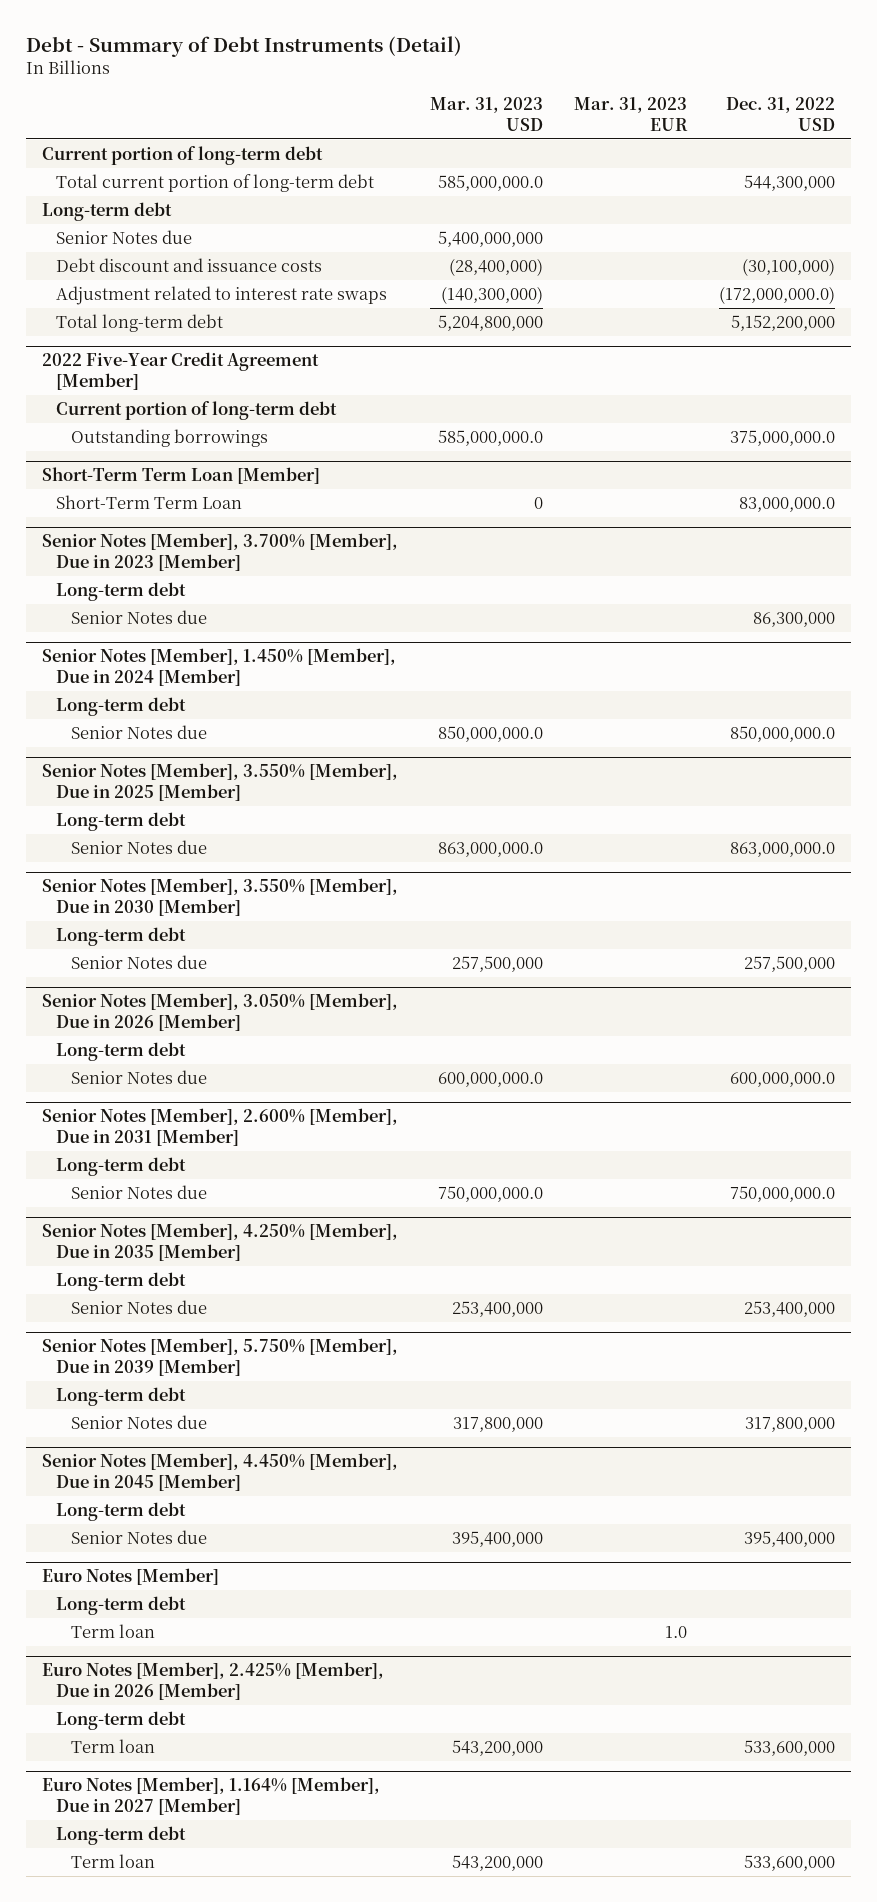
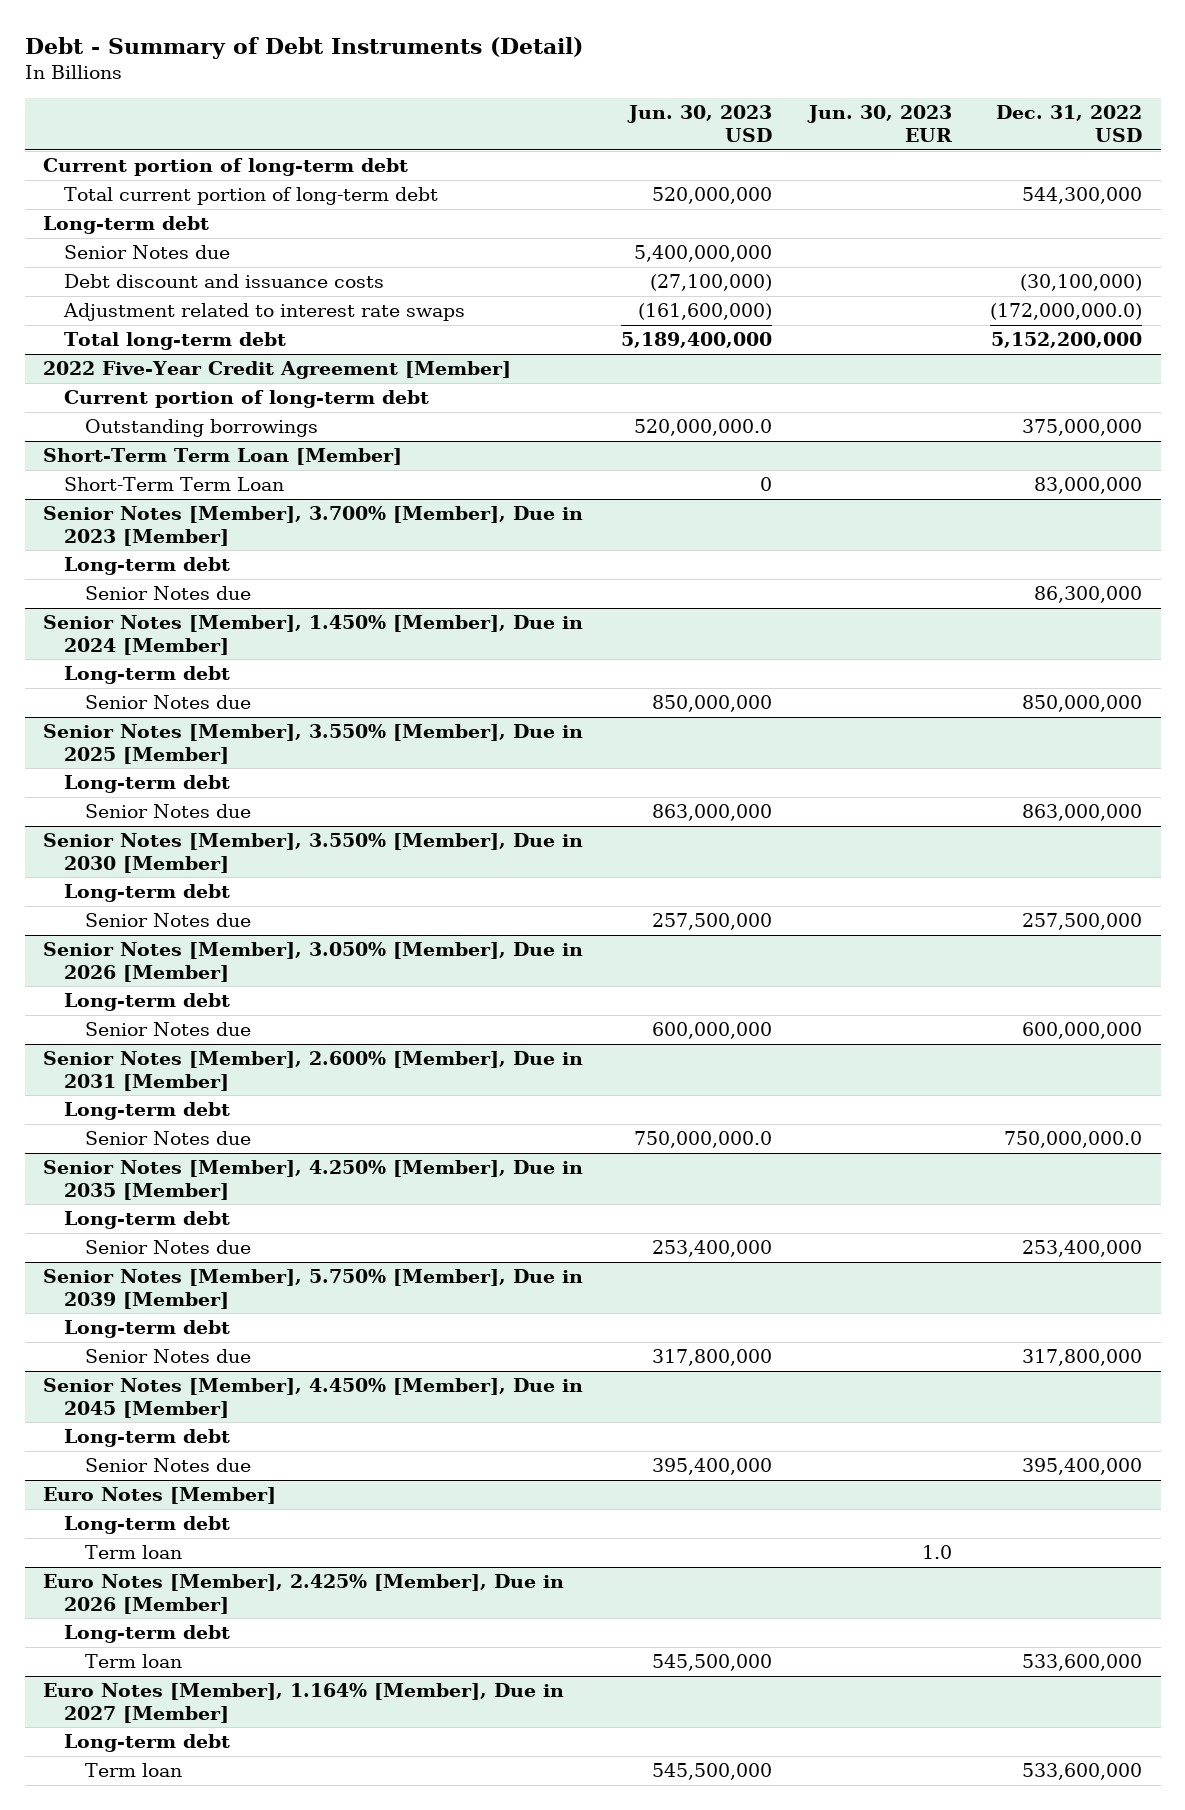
[429,97,543,131] Mar. 31, 2023 USD -> none
[574,97,689,131] Mar. 31, 2023 EUR -> none
none -> [626,105,772,143] Jun. 30, 2023 USD
none -> [807,105,953,143] Jun. 30, 2023 EUR
[730,429,836,446] 375,000,000.0 -> [1021,419,1142,437] 375,000,000
[739,496,836,512] 83,000,000.0 -> [1033,477,1142,495] 83,000,000
[730,725,836,742] 850,000,000.0 -> [1021,695,1142,713] 850,000,000
[730,841,836,857] 863,000,000.0 -> [1021,804,1142,822] 863,000,000
[730,1071,836,1087] 600,000,000.0 -> [1021,1022,1142,1040] 600,000,000

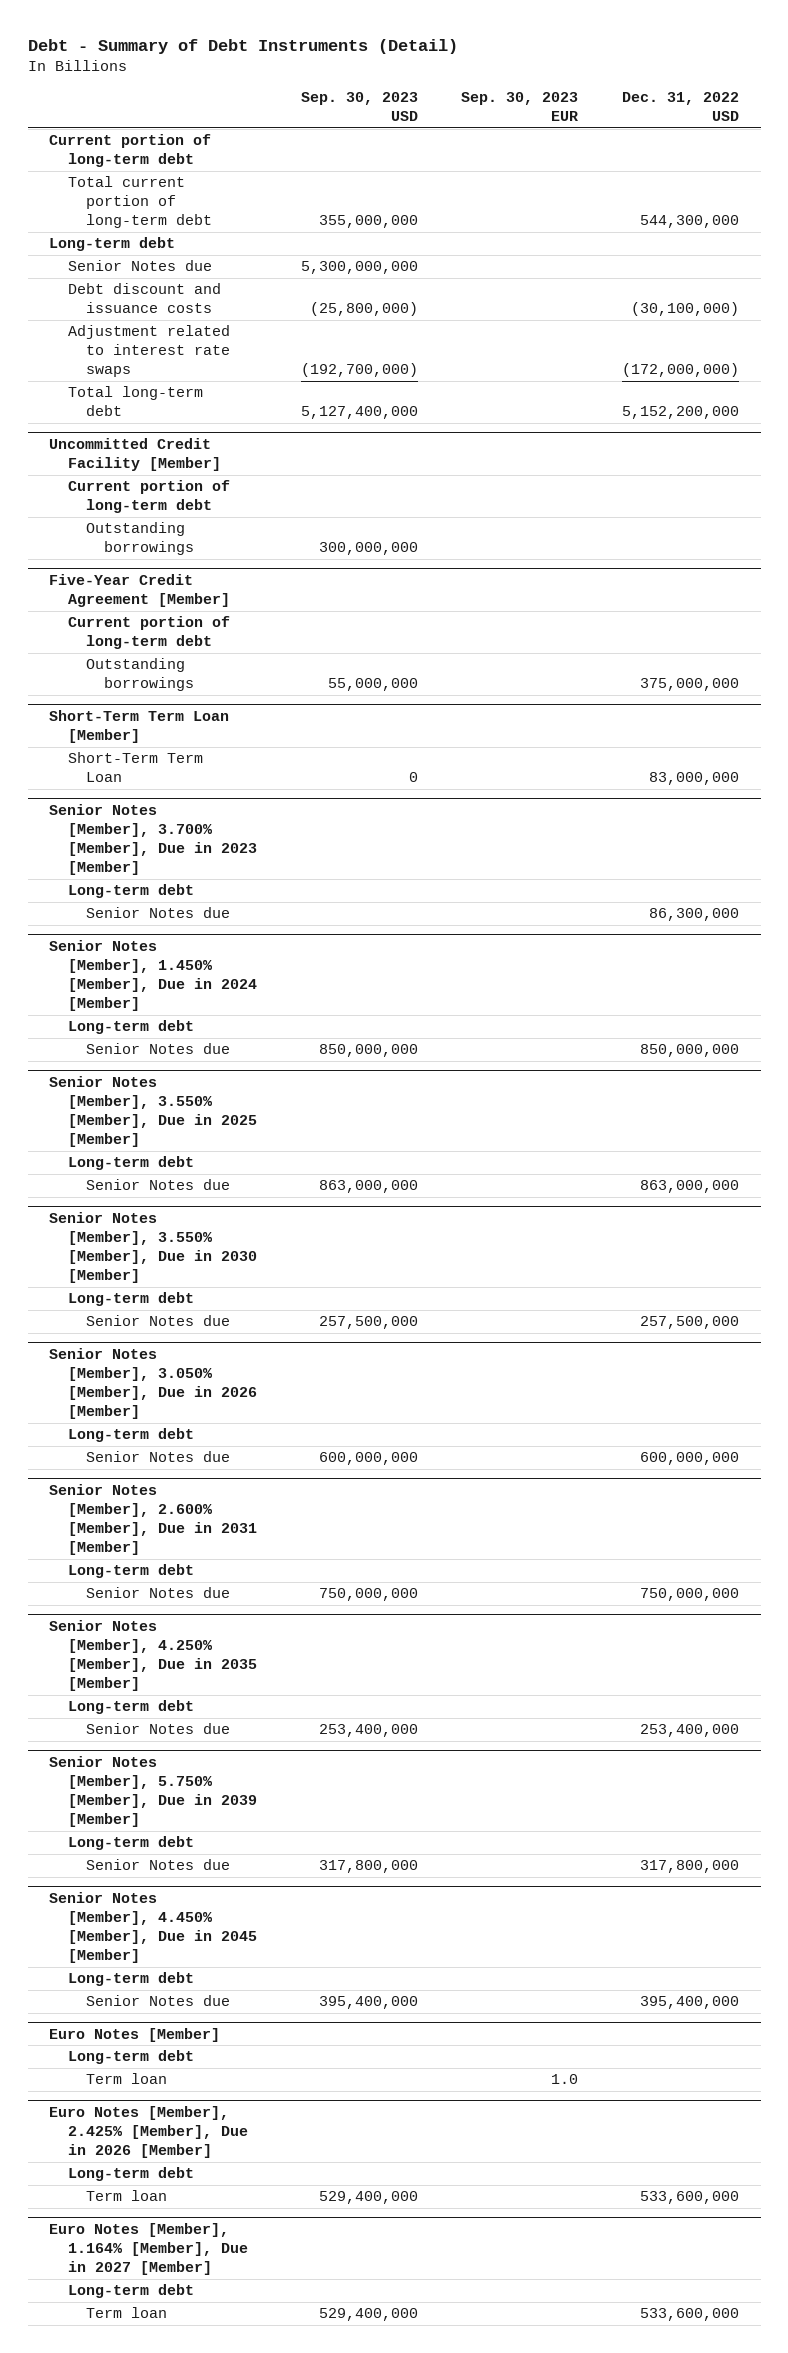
[626,105,772,143] Jun. 30, 2023 USD -> none
[807,105,953,143] Jun. 30, 2023 EUR -> none
none -> [300,92,418,122] Sep. 30, 2023 USD
none -> [461,92,579,122] Sep. 30, 2023 EUR
[989,303,1142,321] (172,000,000.0) -> [622,363,740,378] (172,000,000)
[43,361,512,380] 2022 Five-Year Credit Agreement [Member] -> none
none -> [49,437,221,471] Uncommitted Credit Facility [Member]
none -> [86,522,195,556] Outstanding borrowings
none -> [49,573,230,607] Five-Year Credit Agreement [Member]
none -> [67,616,230,650] Current portion of long-term debt
[1003,1131,1142,1149] 750,000,000.0 -> [640,1588,740,1602] 750,000,000

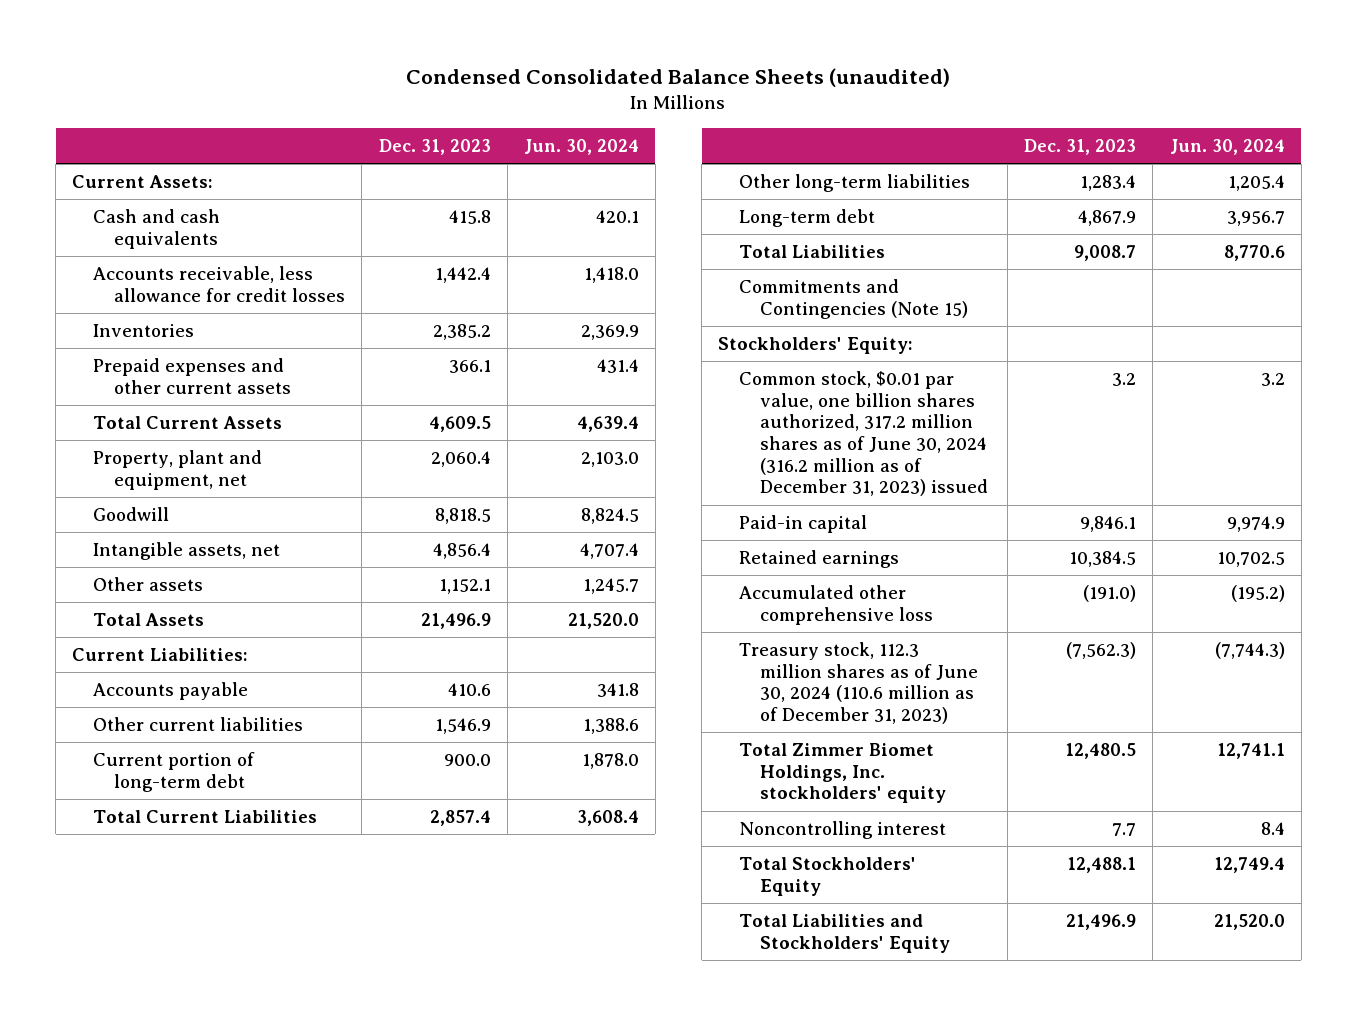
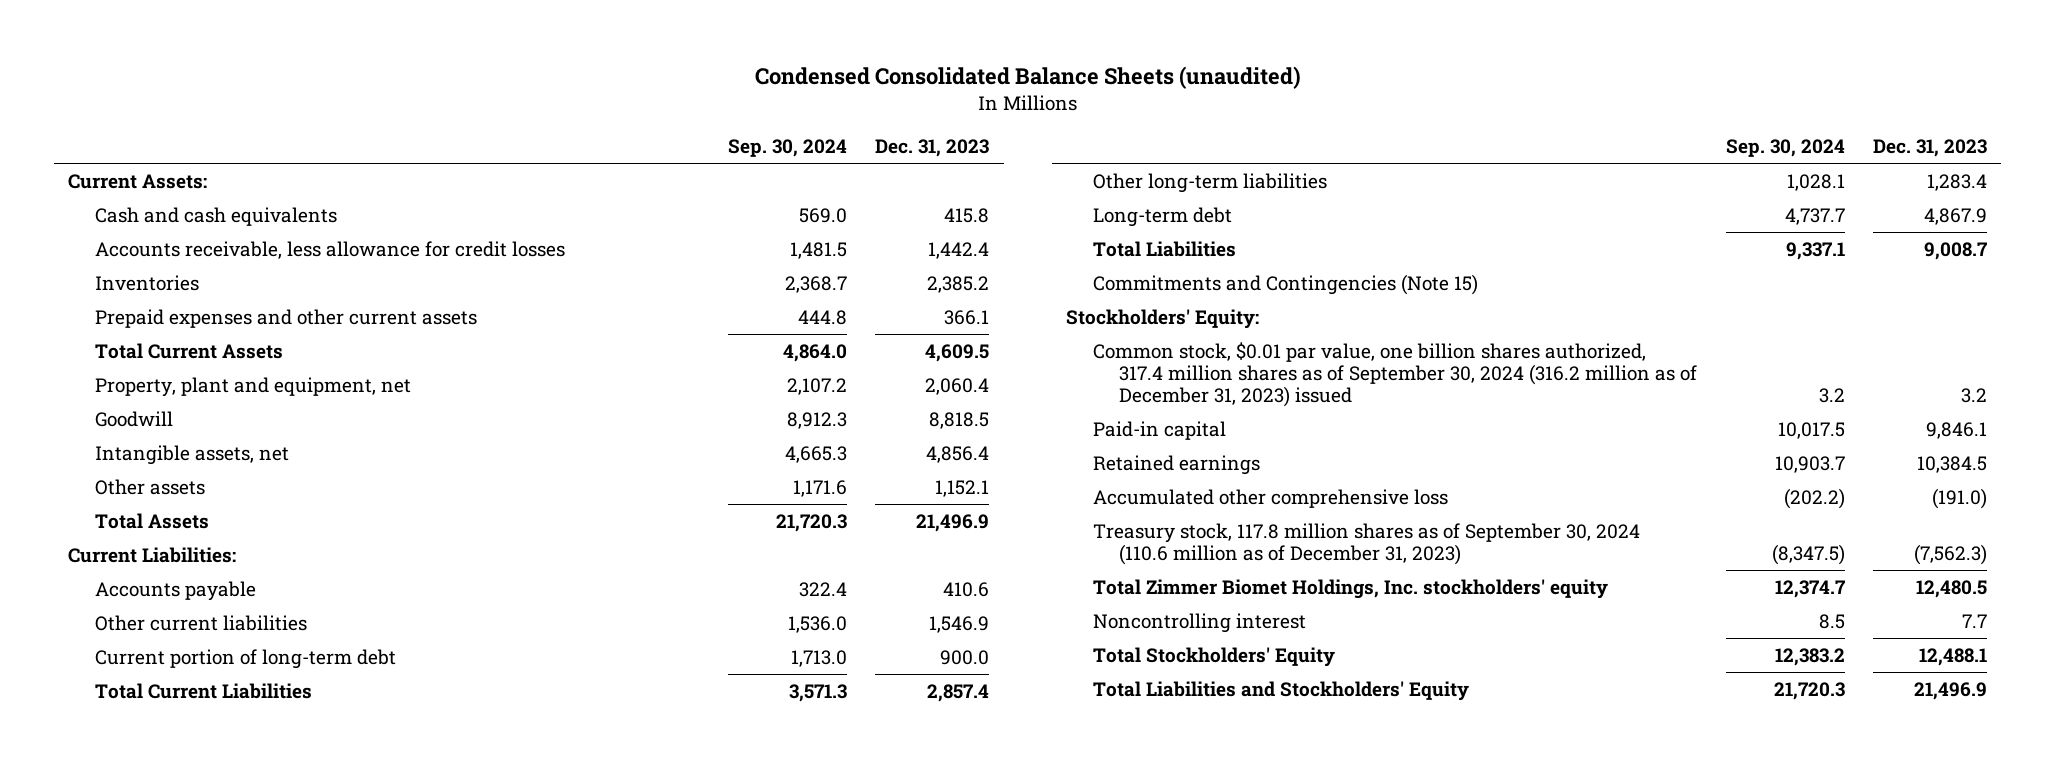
[523,138,639,155] Jun. 30, 2024 -> none
none -> [728,139,848,158] Sep. 30, 2024
[739,370,989,497] Common stock, $0.01 par value, one billion shares authorized, 317.2 million shares as of June 30, 2024 (316.2 million as of December 31, 2023) issued -> [1092,342,1698,408] Common stock, $0.01 par value, one billion shares authorized, 317.4 million shares as of September 30, 2024 (316.2 million as of December 31, 2023) issued
[739,641,979,725] Treasury stock, 112.3 million shares as of June 30, 2024 (110.6 million as of December 31, 2023) -> [1092,523,1640,566] Treasury stock, 117.8 million shares as of September 30, 2024 (110.6 million as of December 31, 2023)

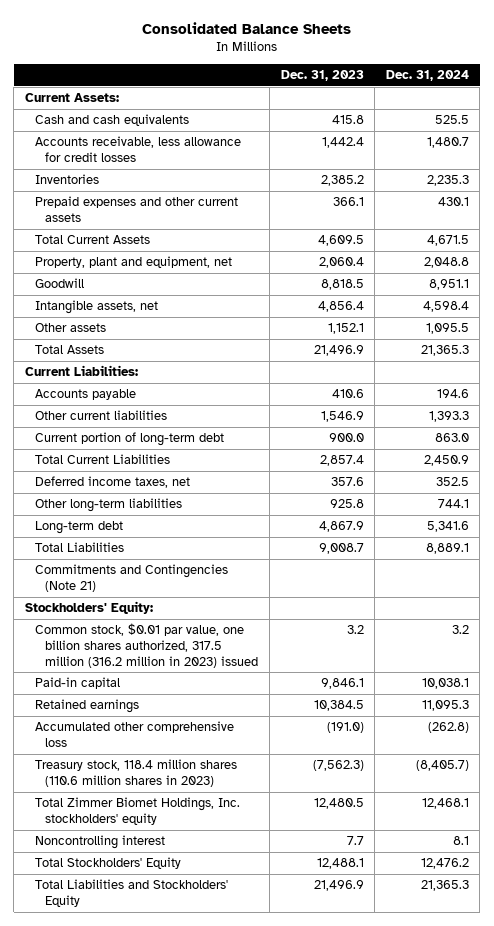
[754,66,1301,90] Condensed Consolidated Balance Sheets (unaudited) -> [141,21,351,34] Consolidated Balance Sheets
[728,139,848,158] Sep. 30, 2024 -> none
none -> [385,70,469,82] Dec. 31, 2024
none -> [35,476,191,489] Deferred income taxes, net
[1927,174,1988,192] 1,283.4 -> [329,499,364,509] 925.8
[1092,274,1478,296] Commitments and Contingencies (Note 15) -> [35,564,229,593] Commitments and Contingencies (Note 21)
[1092,342,1698,408] Common stock, $0.01 par value, one billion shares authorized, 317.4 million shares as of September 30, 2024 (316.2 million as of December 31, 2023) issued -> [35,623,259,668] Common stock, $0.01 par value, one billion shares authorized, 317.5 million (316.2 million in 2023) issued
[1092,523,1640,566] Treasury stock, 117.8 million shares as of September 30, 2024 (110.6 million as of December 31, 2023) -> [35,759,238,788] Treasury stock, 118.4 million shares (110.6 million shares in 2023)

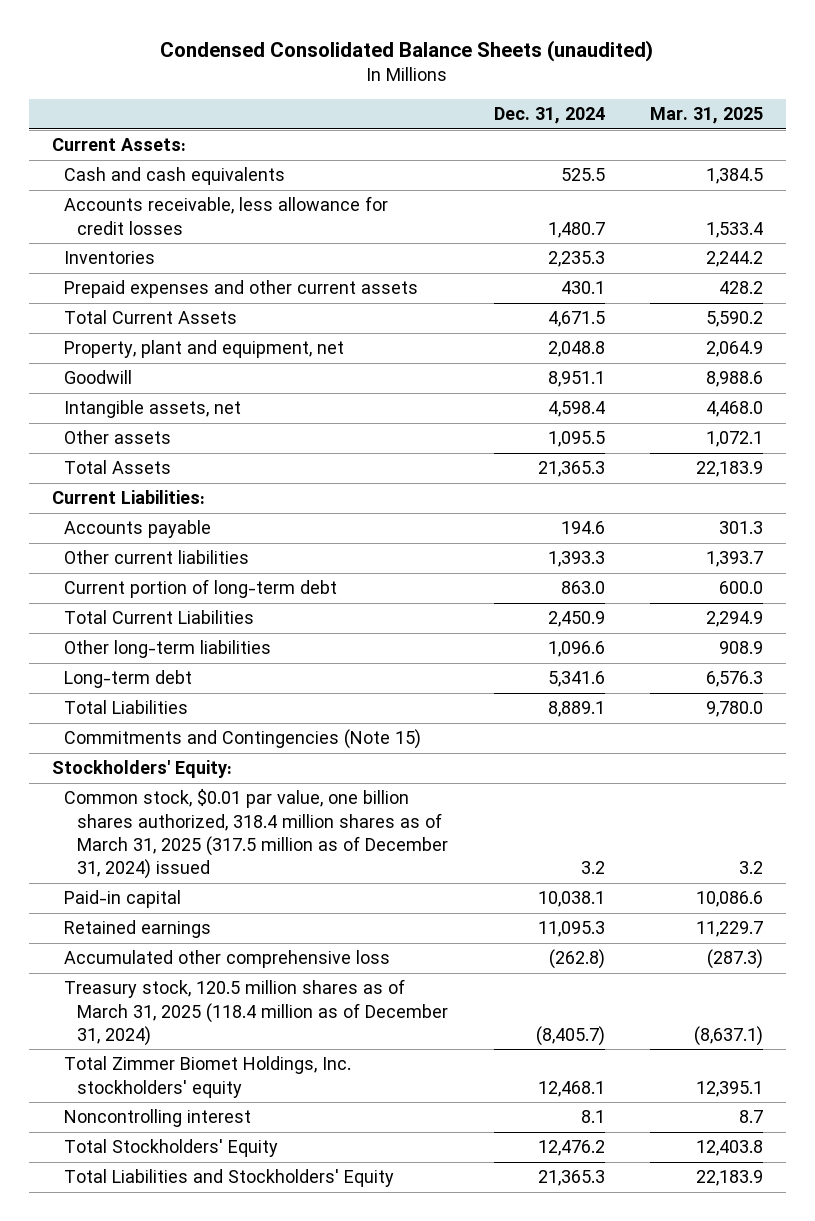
[141,21,351,34] Consolidated Balance Sheets -> [160,39,654,62] Condensed Consolidated Balance Sheets (unaudited)
[280,70,364,82] Dec. 31, 2023 -> none
none -> [650,106,764,124] Mar. 31, 2025
[35,476,191,489] Deferred income taxes, net -> none
[437,499,469,509] 744.1 -> [547,641,605,658] 1,096.6
[35,564,229,593] Commitments and Contingencies (Note 21) -> [64,729,422,750] Commitments and Contingencies (Note 15)
[35,623,259,668] Common stock, $0.01 par value, one billion shares authorized, 317.5 million (316.2 million in 2023) issued -> [64,789,449,879] Common stock, $0.01 par value, one billion shares authorized, 318.4 million shares as of March 31, 2025 (317.5 million as of December 31, 2024) issued
[35,759,238,788] Treasury stock, 118.4 million shares (110.6 million shares in 2023) -> [64,979,449,1046] Treasury stock, 120.5 million shares as of March 31, 2025 (118.4 million as of December 31, 2024)

